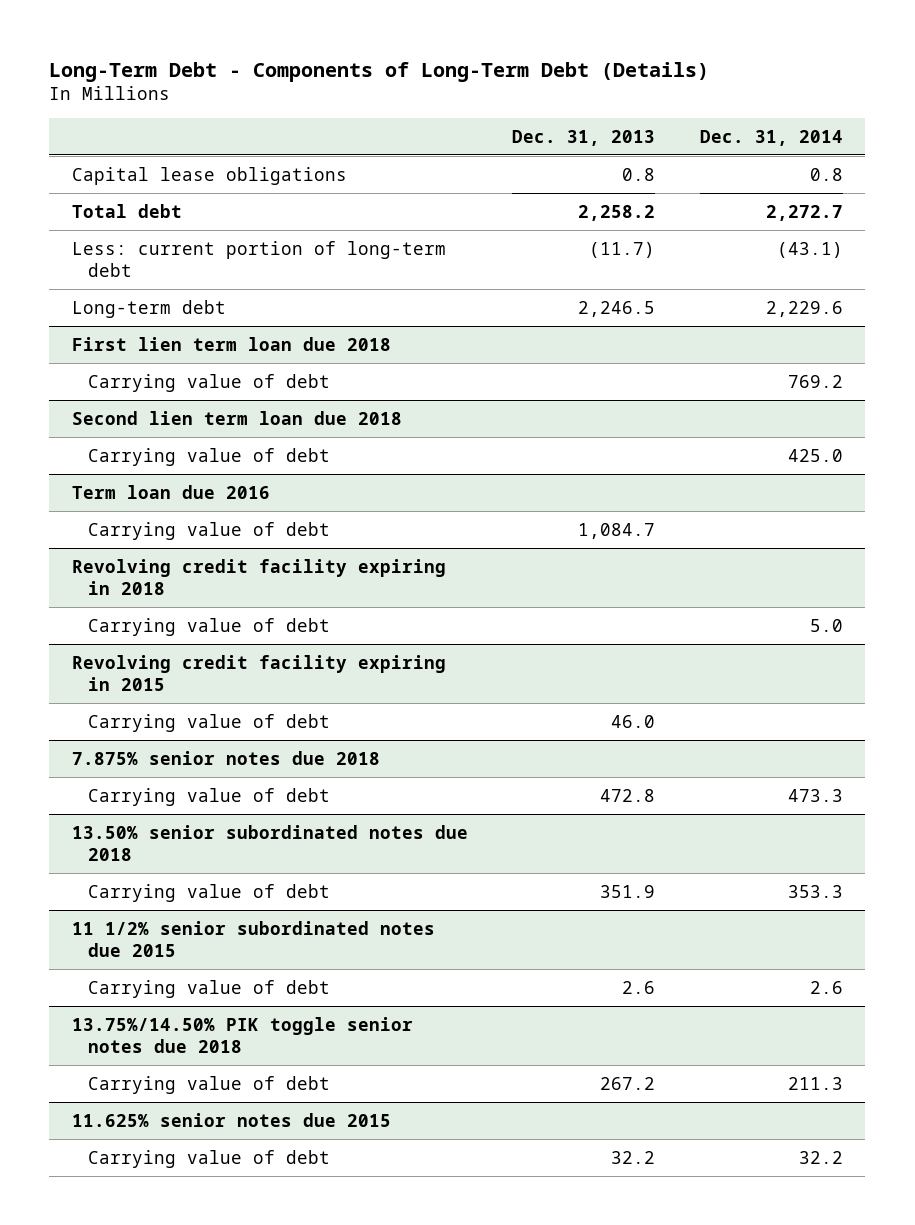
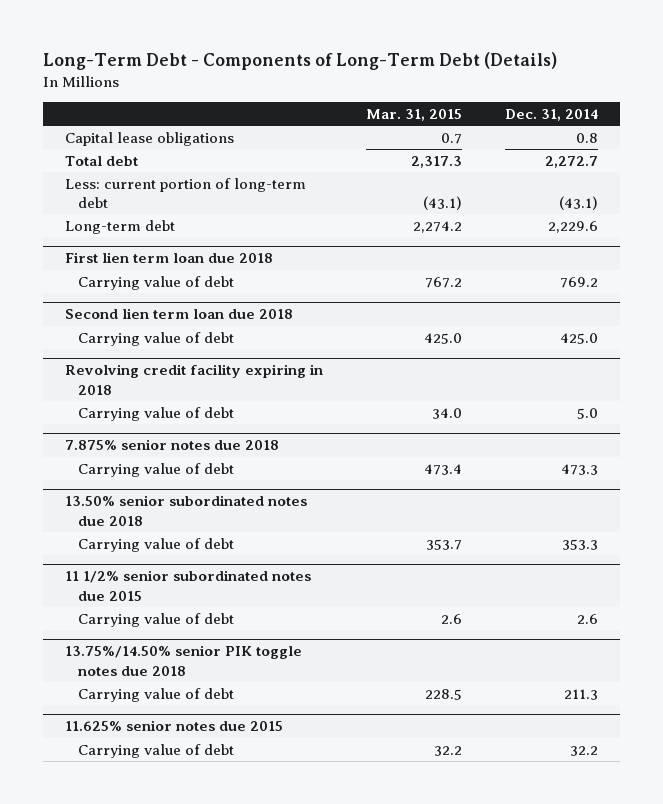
[512,129,656,146] Dec. 31, 2013 -> none
none -> [365,108,462,121] Mar. 31, 2015
[71,484,270,499] Term loan due 2016 -> none
[88,521,331,540] Carrying value of debt -> none
[71,654,446,692] Revolving credit facility expiring in 2015 -> none
[88,713,331,732] Carrying value of debt -> none
[71,1016,413,1054] 13.75%/14.50% PIK toggle senior notes due 2018 -> [64,645,302,676] 13.75%/14.50% senior PIK toggle notes due 2018

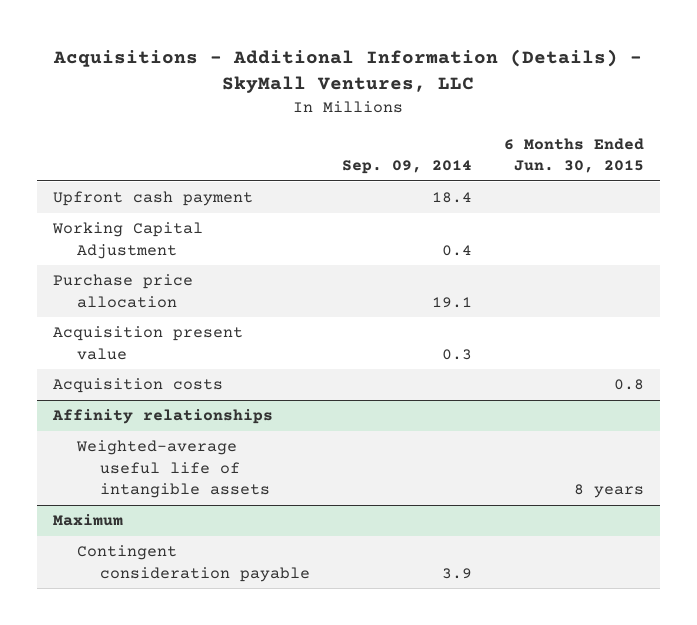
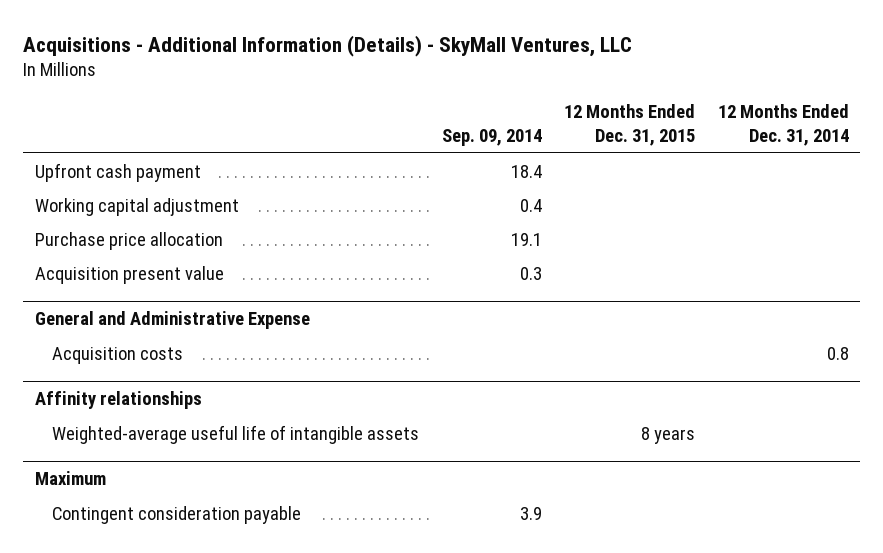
[503,137,644,174] 6 Months Ended Jun. 30, 2015 -> none
none -> [564,104,696,146] 12 Months Ended Dec. 31, 2015
none -> [717,104,849,146] 12 Months Ended Dec. 31, 2014
[52,222,204,259] Working Capital Adjustment -> [34,197,239,216] Working capital adjustment
none -> [34,311,310,330] General and Administrative Expense

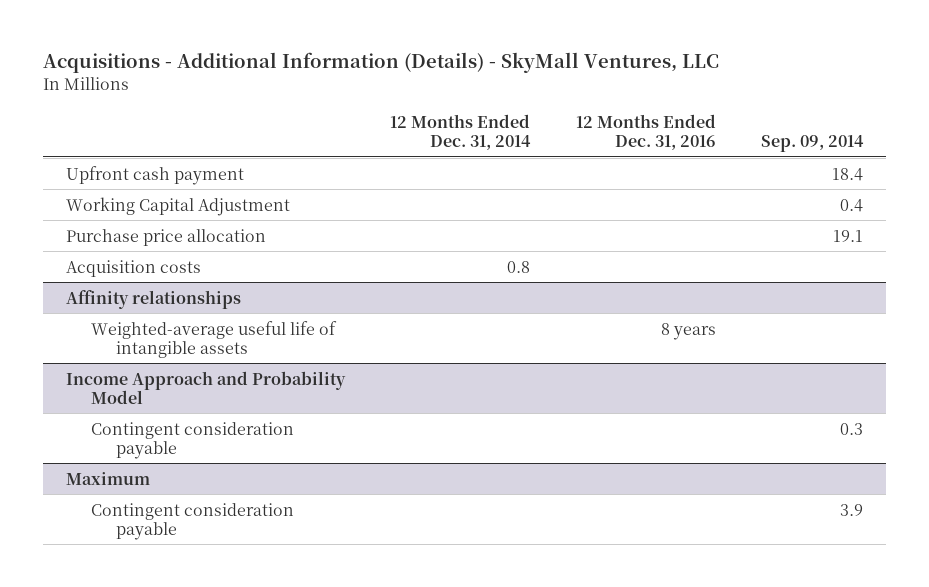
[564,104,696,146] 12 Months Ended Dec. 31, 2015 -> none
none -> [575,113,716,151] 12 Months Ended Dec. 31, 2016
[34,197,239,216] Working capital adjustment -> [65,196,290,216] Working Capital Adjustment
[34,265,224,284] Acquisition present value -> none
[34,311,310,330] General and Administrative Expense -> none
none -> [65,370,346,404] Income Approach and Probability Model
none -> [90,421,294,459] Contingent consideration payable

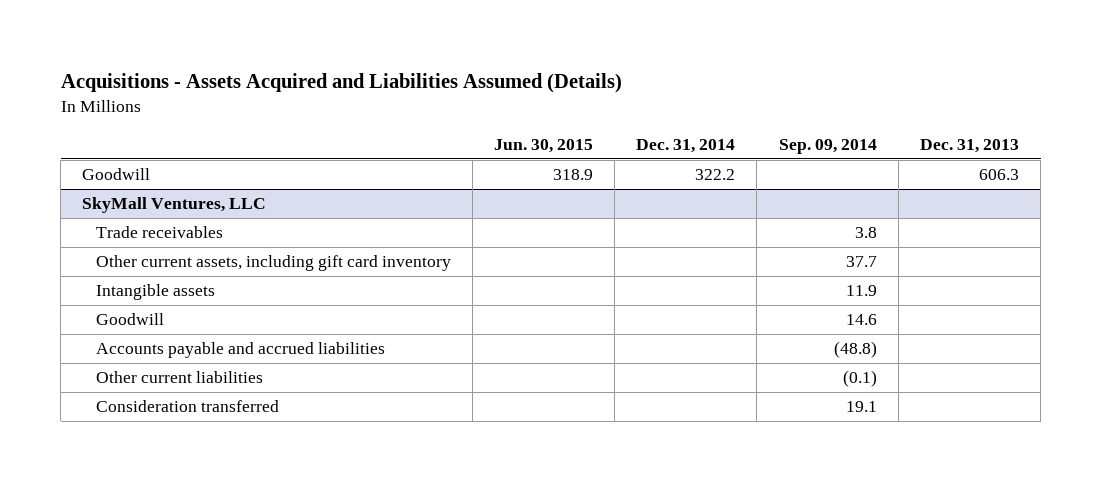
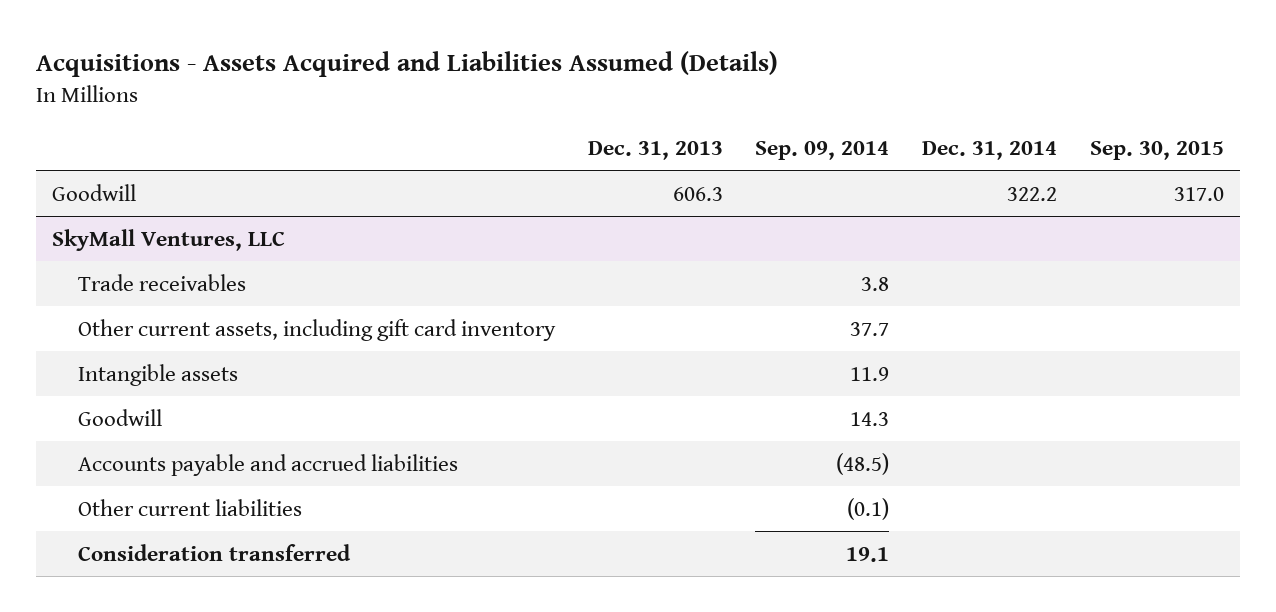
[493,139,593,154] Jun. 30, 2015 -> none
none -> [1089,140,1224,160] Sep. 30, 2015
[845,314,877,326] 14.6 -> [850,411,890,426] 14.3
[833,341,877,359] (48.8) -> [836,452,890,475] (48.5)

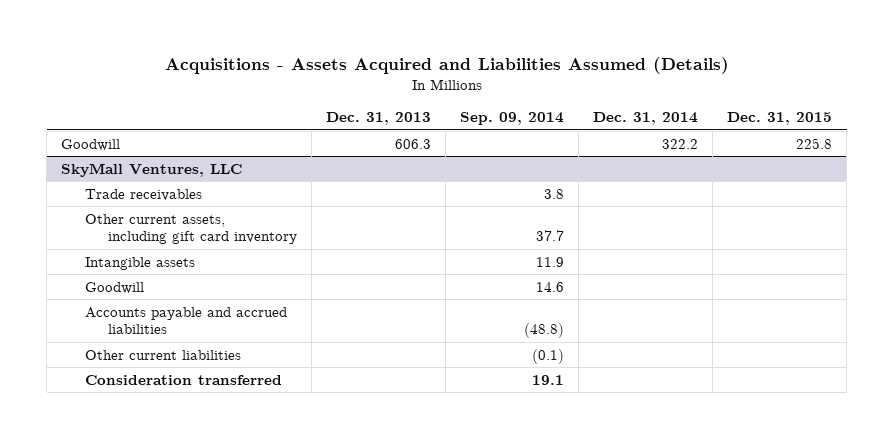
[1089,140,1224,160] Sep. 30, 2015 -> none
none -> [727,112,833,126] Dec. 31, 2015
[850,411,890,426] 14.3 -> [536,281,565,292] 14.6
[836,452,890,475] (48.5) -> [524,323,565,339] (48.8)

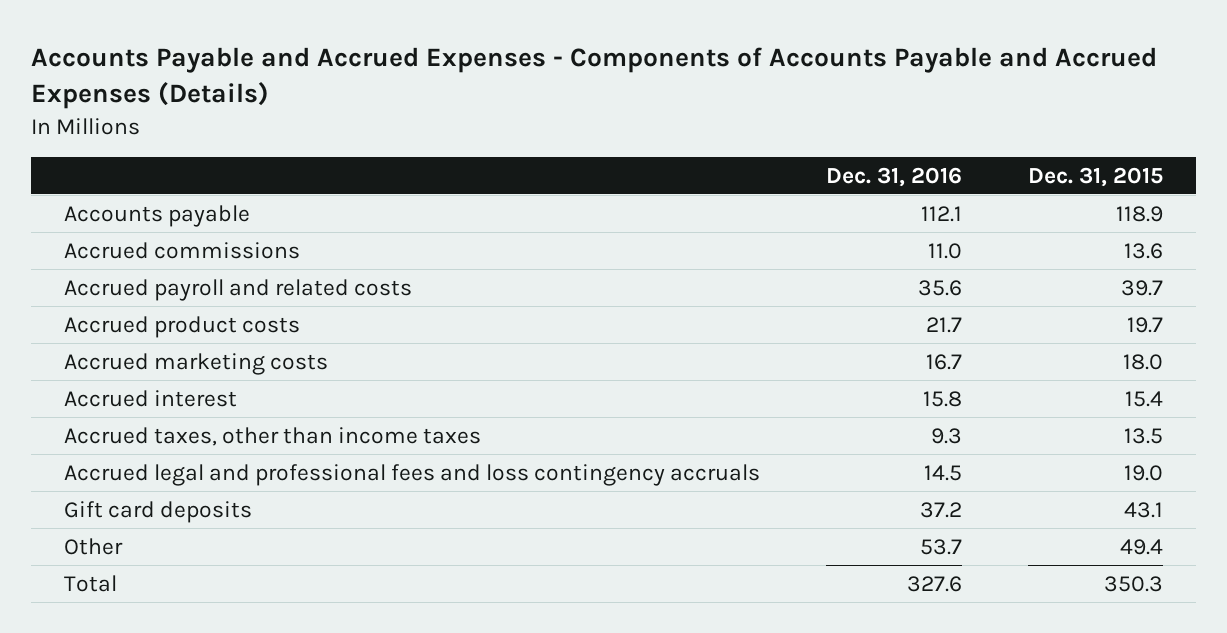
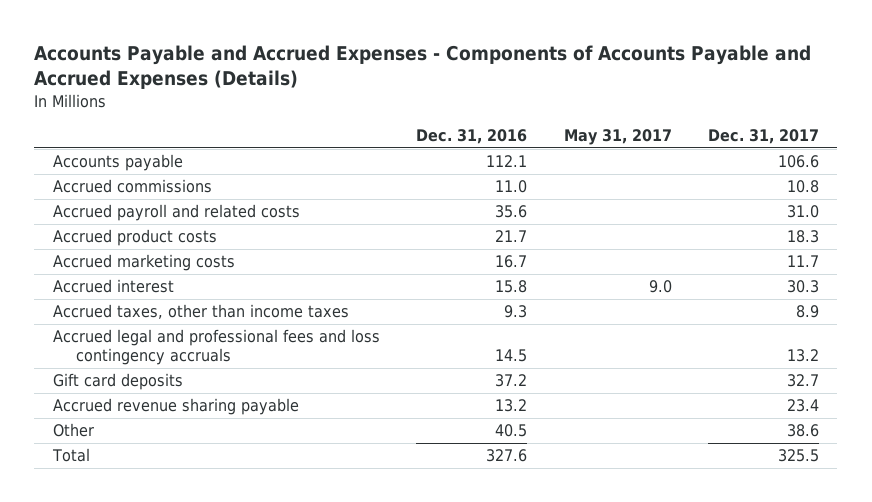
[1028,166,1164,187] Dec. 31, 2015 -> none
none -> [563,129,672,146] May 31, 2017
none -> [707,129,819,145] Dec. 31, 2017
none -> [52,398,299,416] Accrued revenue sharing payable
[919,538,962,555] 53.7 -> [495,424,528,438] 40.5

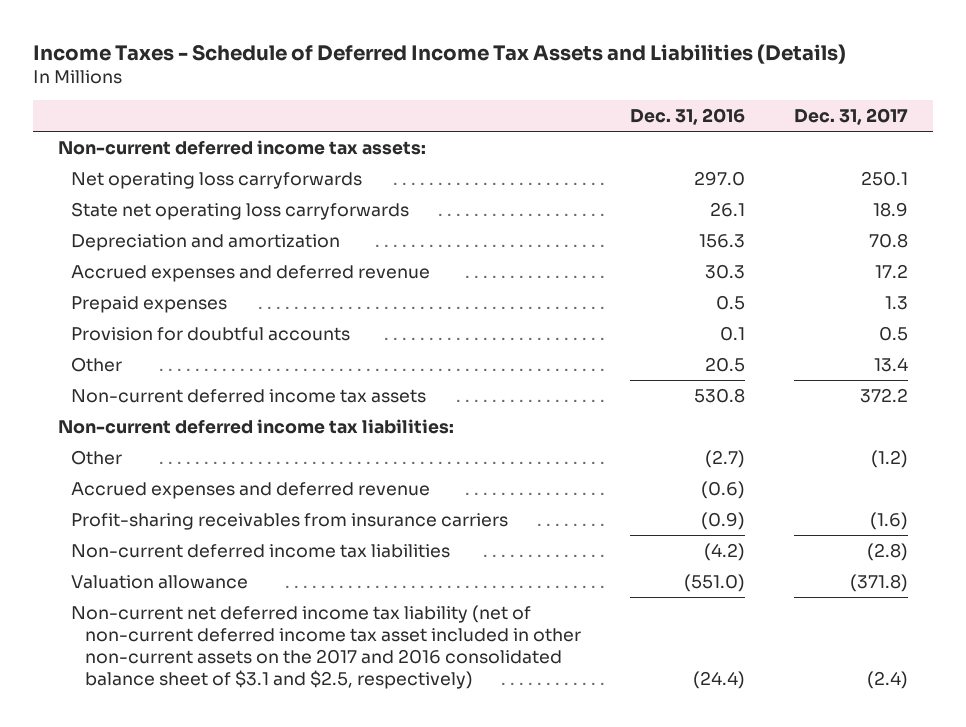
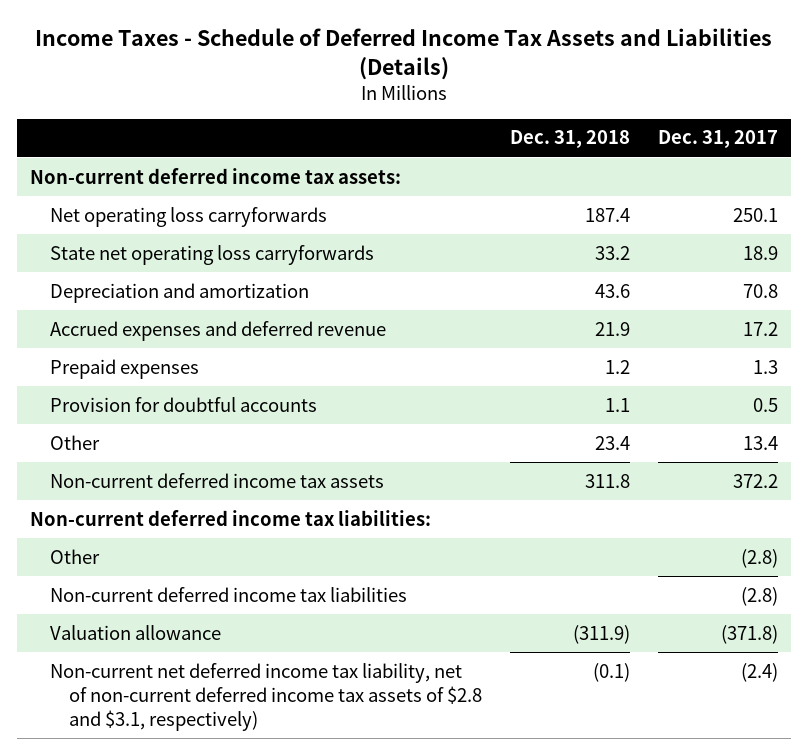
[629,108,745,126] Dec. 31, 2016 -> none
none -> [510,130,631,149] Dec. 31, 2018
[71,481,431,499] Accrued expenses and deferred revenue -> none
[71,512,509,530] Profit-sharing receivables from insurance carriers -> none
[871,449,909,468] (1.2) -> [740,548,778,568] (2.8)
[71,604,581,689] Non-current net deferred income tax liability (net of non-current deferred income tax asset included in other non-current assets on the 2017 and 2016 consolidated balance sheet of $3.1 and $2.5, respectively) -> [49,662,483,731] Non-current net deferred income tax liability, net of non-current deferred income tax assets of $2.8 and $3.1, respectively)

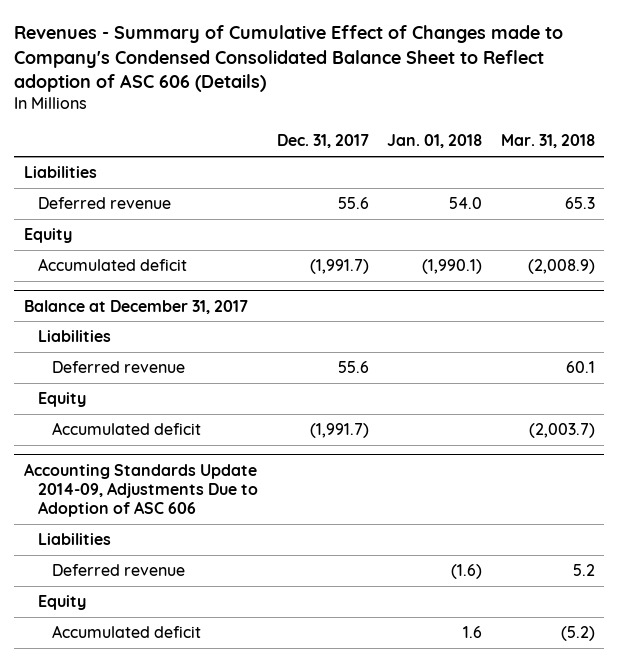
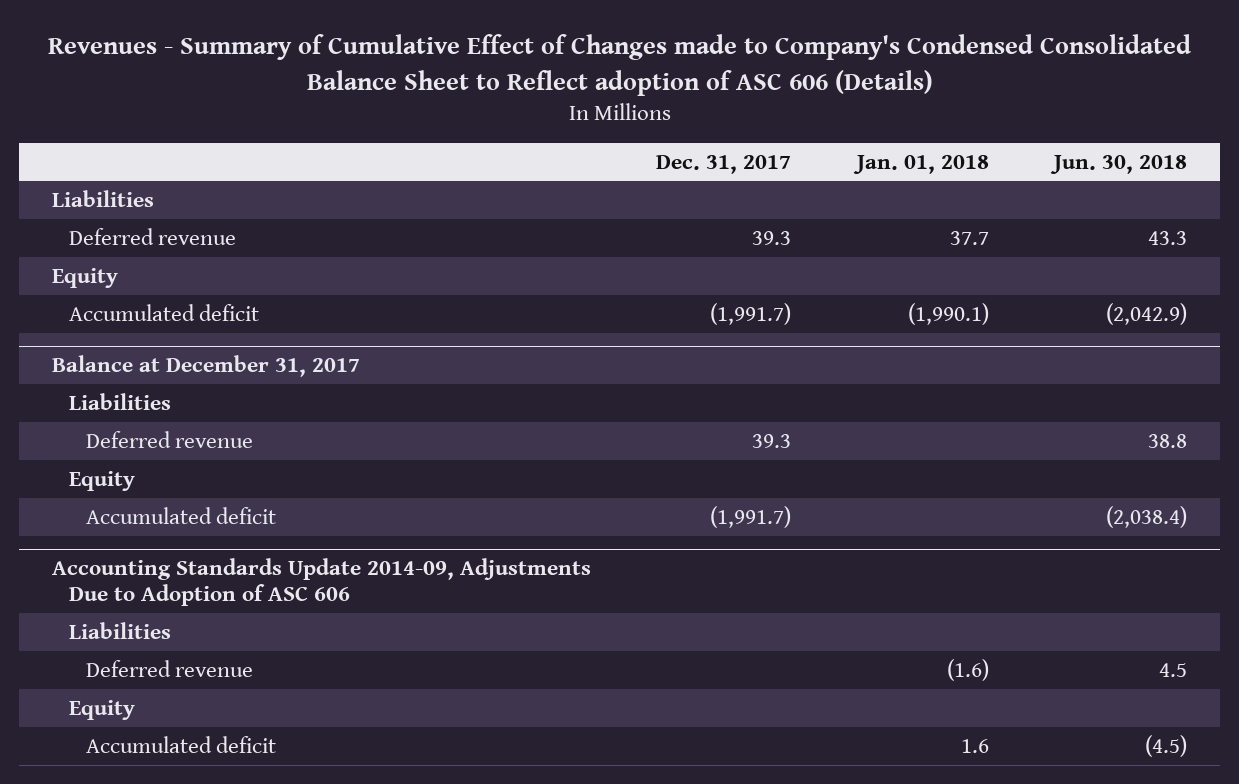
[500,134,595,149] Mar. 31, 2018 -> none
none -> [1050,154,1188,174] Jun. 30, 2018
[337,197,369,210] 55.6 -> [752,230,792,245] 39.3
[449,197,483,210] 54.0 -> [949,230,989,245] 37.7
[337,361,369,374] 55.6 -> [752,433,792,448] 39.3

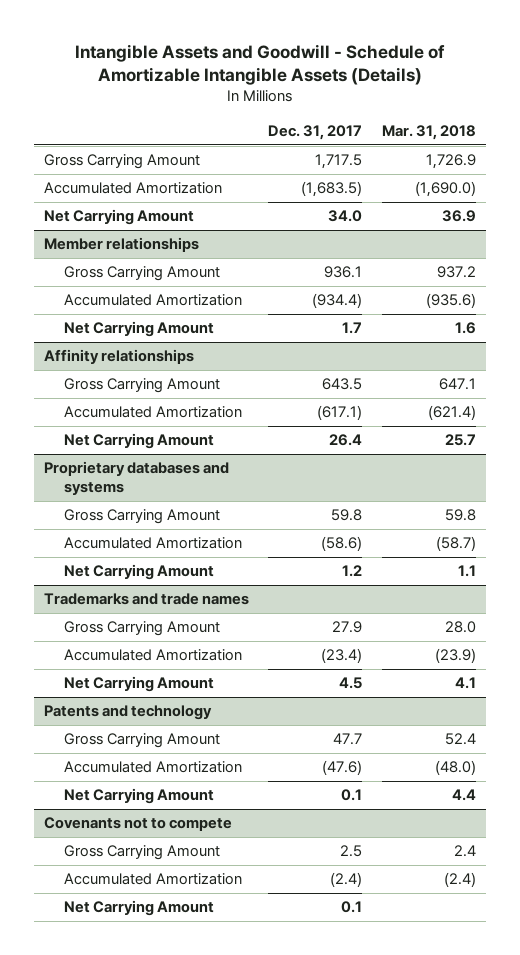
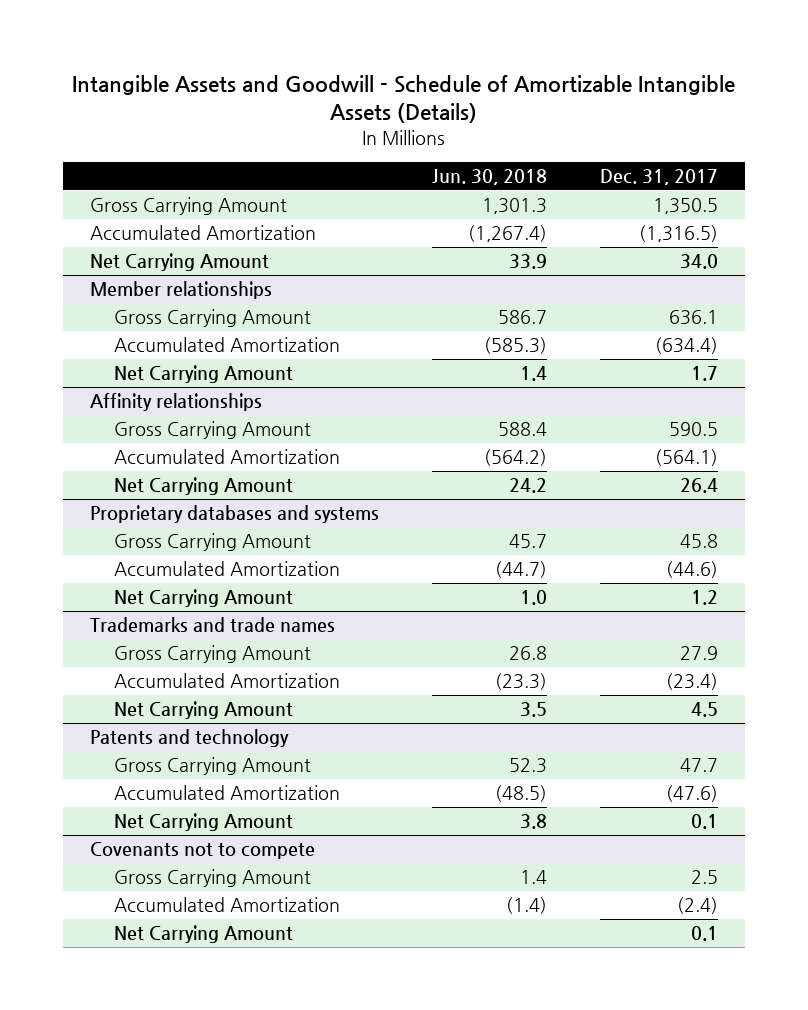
[381,124,476,140] Mar. 31, 2018 -> none
none -> [432,169,548,186] Jun. 30, 2018
[315,154,363,170] 1,717.5 -> [653,198,719,215] 1,350.5
[301,181,363,198] (1,683.5) -> [639,225,719,243] (1,316.5)
[324,266,363,279] 936.1 -> [669,310,719,326] 636.1
[312,293,363,309] (934.4) -> [655,337,719,355] (634.4)
[322,378,363,391] 643.5 -> [669,422,719,437] 590.5
[317,405,363,421] (617.1) -> [655,449,719,467] (564.1)
[331,509,363,522] 59.8 -> [680,534,719,549] 45.8
[321,536,363,552] (58.6) -> [666,561,719,579] (44.6)

